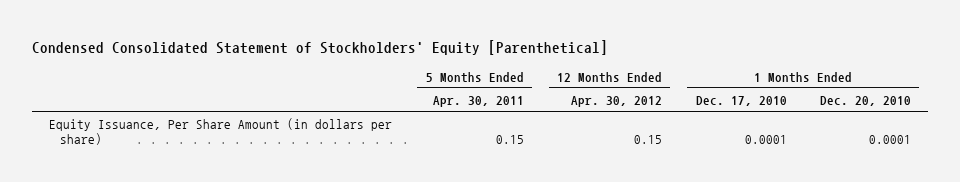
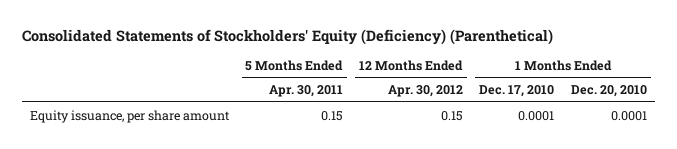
[32,40,609,56] Condensed Consolidated Statement of Stockholders' Equity [Parenthetical] -> [21,28,553,45] Consolidated Statements of Stockholders' Equity (Deficiency) (Parenthetical)
[49,117,393,145] Equity Issuance, Per Share Amount (in dollars per share) -> [30,109,231,123] Equity issuance, per share amount

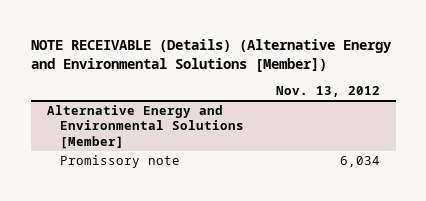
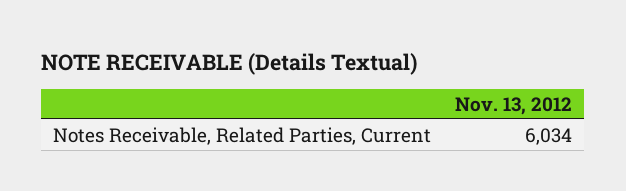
[30,38,392,72] NOTE RECEIVABLE (Details) (Alternative Energy and Environmental Solutions [Member]) -> [41,53,418,76] NOTE RECEIVABLE (Details Textual)
[46,105,245,149] Alternative Energy and Environmental Solutions [Member] -> none
[60,155,181,169] Promissory note -> [53,126,432,145] Notes Receivable, Related Parties, Current

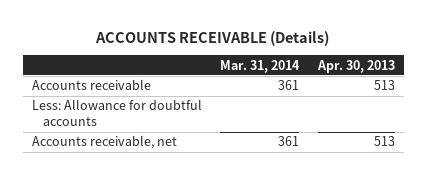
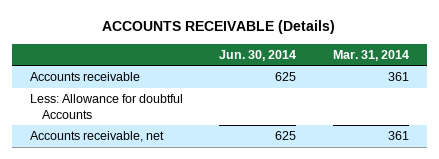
[316,59,395,73] Apr. 30, 2013 -> none
none -> [219,49,297,61] Jun. 30, 2014
[32,99,203,127] Less: Allowance for doubtful accounts -> [30,94,184,119] Less: Allowance for doubtful Accounts

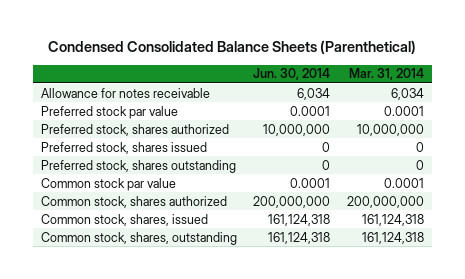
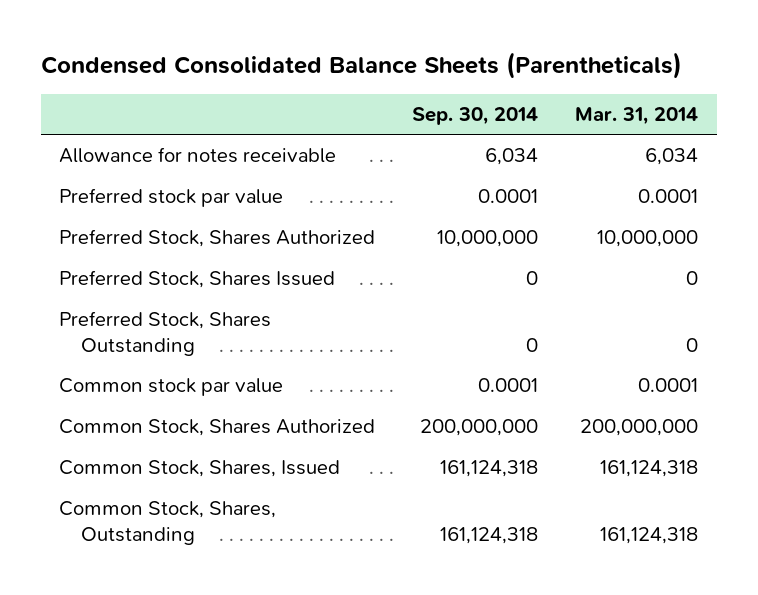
[48,40,417,55] Condensed Consolidated Balance Sheets (Parenthetical) -> [40,52,682,80] Condensed Consolidated Balance Sheets (Parentheticals)
[253,68,331,81] Jun. 30, 2014 -> none
none -> [412,107,539,126] Sep. 30, 2014
[40,123,229,136] Preferred stock, shares authorized -> [59,229,376,248] Preferred Stock, Shares Authorized
[40,141,207,154] Preferred stock, shares issued -> [59,270,336,289] Preferred Stock, Shares Issued
[40,159,236,173] Preferred stock, shares outstanding -> [59,311,272,357] Preferred Stock, Shares Outstanding
[40,195,227,208] Common stock, shares authorized -> [59,419,376,437] Common Stock, Shares Authorized
[40,213,208,226] Common stock, shares, issued -> [59,460,341,478] Common Stock, Shares, Issued
[40,231,237,245] Common stock, shares, outstanding -> [59,501,277,546] Common Stock, Shares, Outstanding

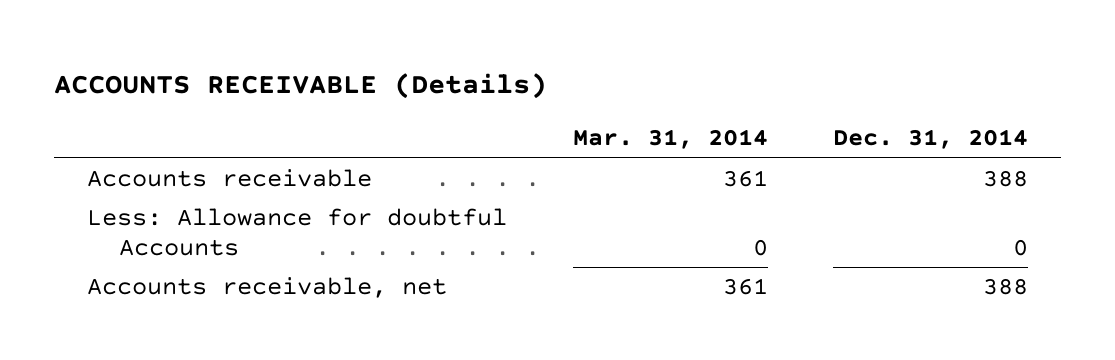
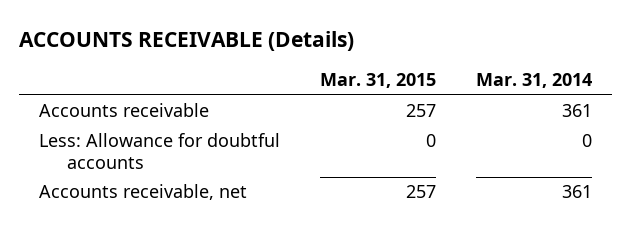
[833,129,1029,150] Dec. 31, 2014 -> none
none -> [319,73,436,89] Mar. 31, 2015
[86,208,507,257] Less: Allowance for doubtful Accounts -> [38,133,280,169] Less: Allowance for doubtful accounts

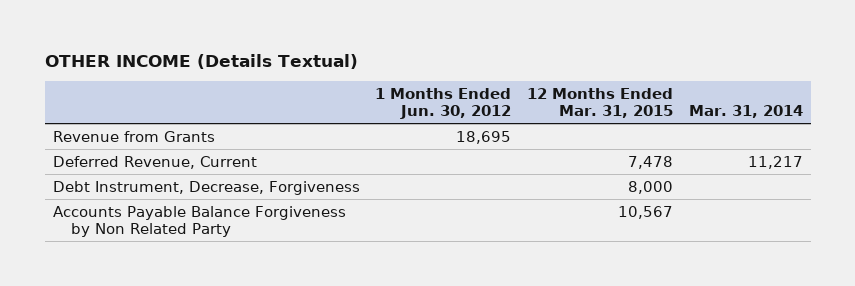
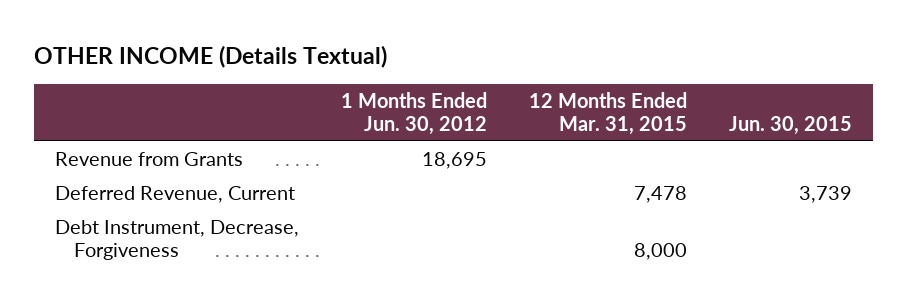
[688,104,803,118] Mar. 31, 2014 -> none
none -> [728,115,852,135] Jun. 30, 2015
[52,205,346,237] Accounts Payable Balance Forgiveness by Non Related Party -> none

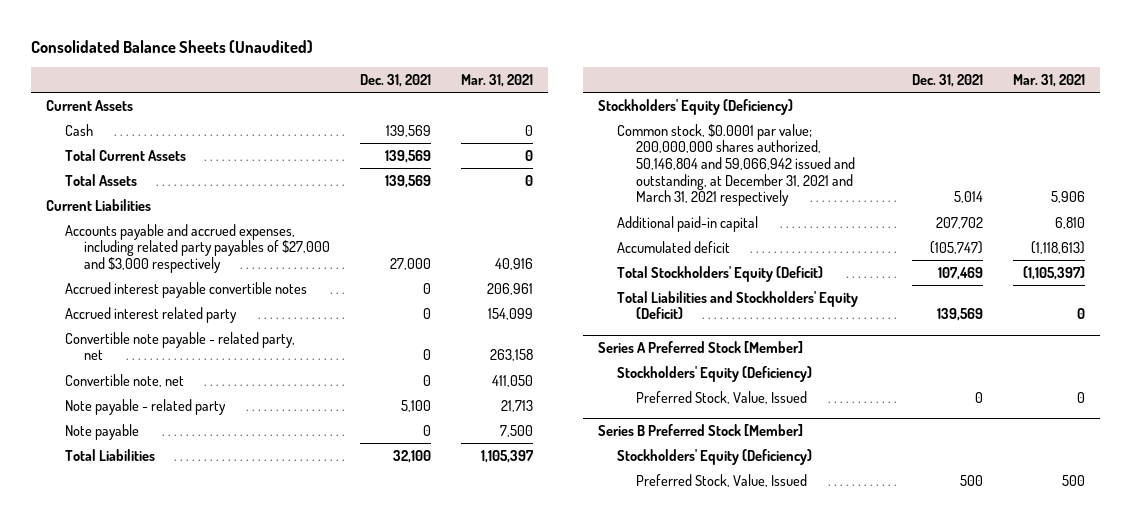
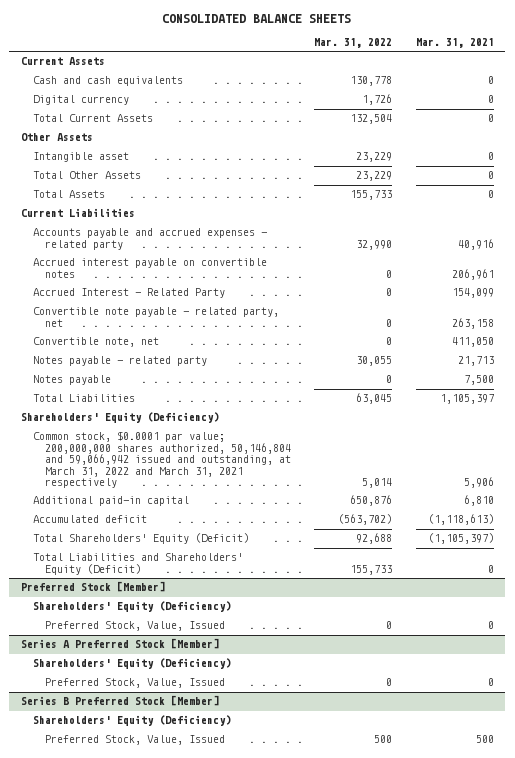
[31,40,314,54] Consolidated Balance Sheets (Unaudited) -> [162,14,352,24] CONSOLIDATED BALANCE SHEETS
[359,74,431,88] Dec. 31, 2021 -> none
none -> [314,37,393,48] Mar. 31, 2022
[64,123,93,136] Cash -> [33,76,184,87] Cash and cash equivalents
none -> [33,95,130,106] Digital currency
none -> [21,133,94,142] Other Assets
none -> [33,152,130,163] Intangible asset
none -> [33,171,142,180] Total Other Assets
[64,223,330,274] Accounts payable and accrued expenses, including related party payables of $27,000 and $3,000 respectively -> [33,228,268,250] Accounts payable and accrued expenses - related party
[64,281,307,298] Accrued interest payable convertible notes -> [33,258,268,278] Accrued interest payable on convertible notes
[64,306,237,323] Accrued interest related party -> [33,288,226,299] Accrued Interest - Related Party
[64,398,226,415] Note payable - related party -> [33,356,208,367] Notes payable - related party
[64,423,139,440] Note payable -> [33,375,112,386] Notes payable
[598,98,794,115] Stockholders' Equity (Deficiency) -> [21,412,220,424] Shareholders' Equity (Deficiency)
[617,123,856,207] Common stock, $0.0001 par value; 200,000,000 shares authorized, 50,146,804 and 59,066,942 issued and outstanding, at December 31, 2021 and March 31, 2021 respectively -> [33,431,292,488] Common stock, $0.0001 par value; 200,000,000 shares authorized, 50,146,804 and 59,066,942 issued and outstanding, at March 31, 2022 and March 31, 2021 respectively
[617,265,824,282] Total Stockholders' Equity (Deficit) -> [33,533,250,545] Total Shareholders' Equity (Deficit)
[617,290,859,320] Total Liabilities and Stockholders' Equity (Deficit) -> [33,553,244,575] Total Liabilities and Shareholders' Equity (Deficit)
none -> [21,581,166,593] Preferred Stock [Member]
none -> [33,601,232,613] Shareholders' Equity (Deficiency)
none -> [45,621,226,632] Preferred Stock, Value, Issued
[617,365,813,382] Stockholders' Equity (Deficiency) -> [33,658,232,670] Shareholders' Equity (Deficiency)
[617,448,813,465] Stockholders' Equity (Deficiency) -> [33,715,232,727] Shareholders' Equity (Deficiency)

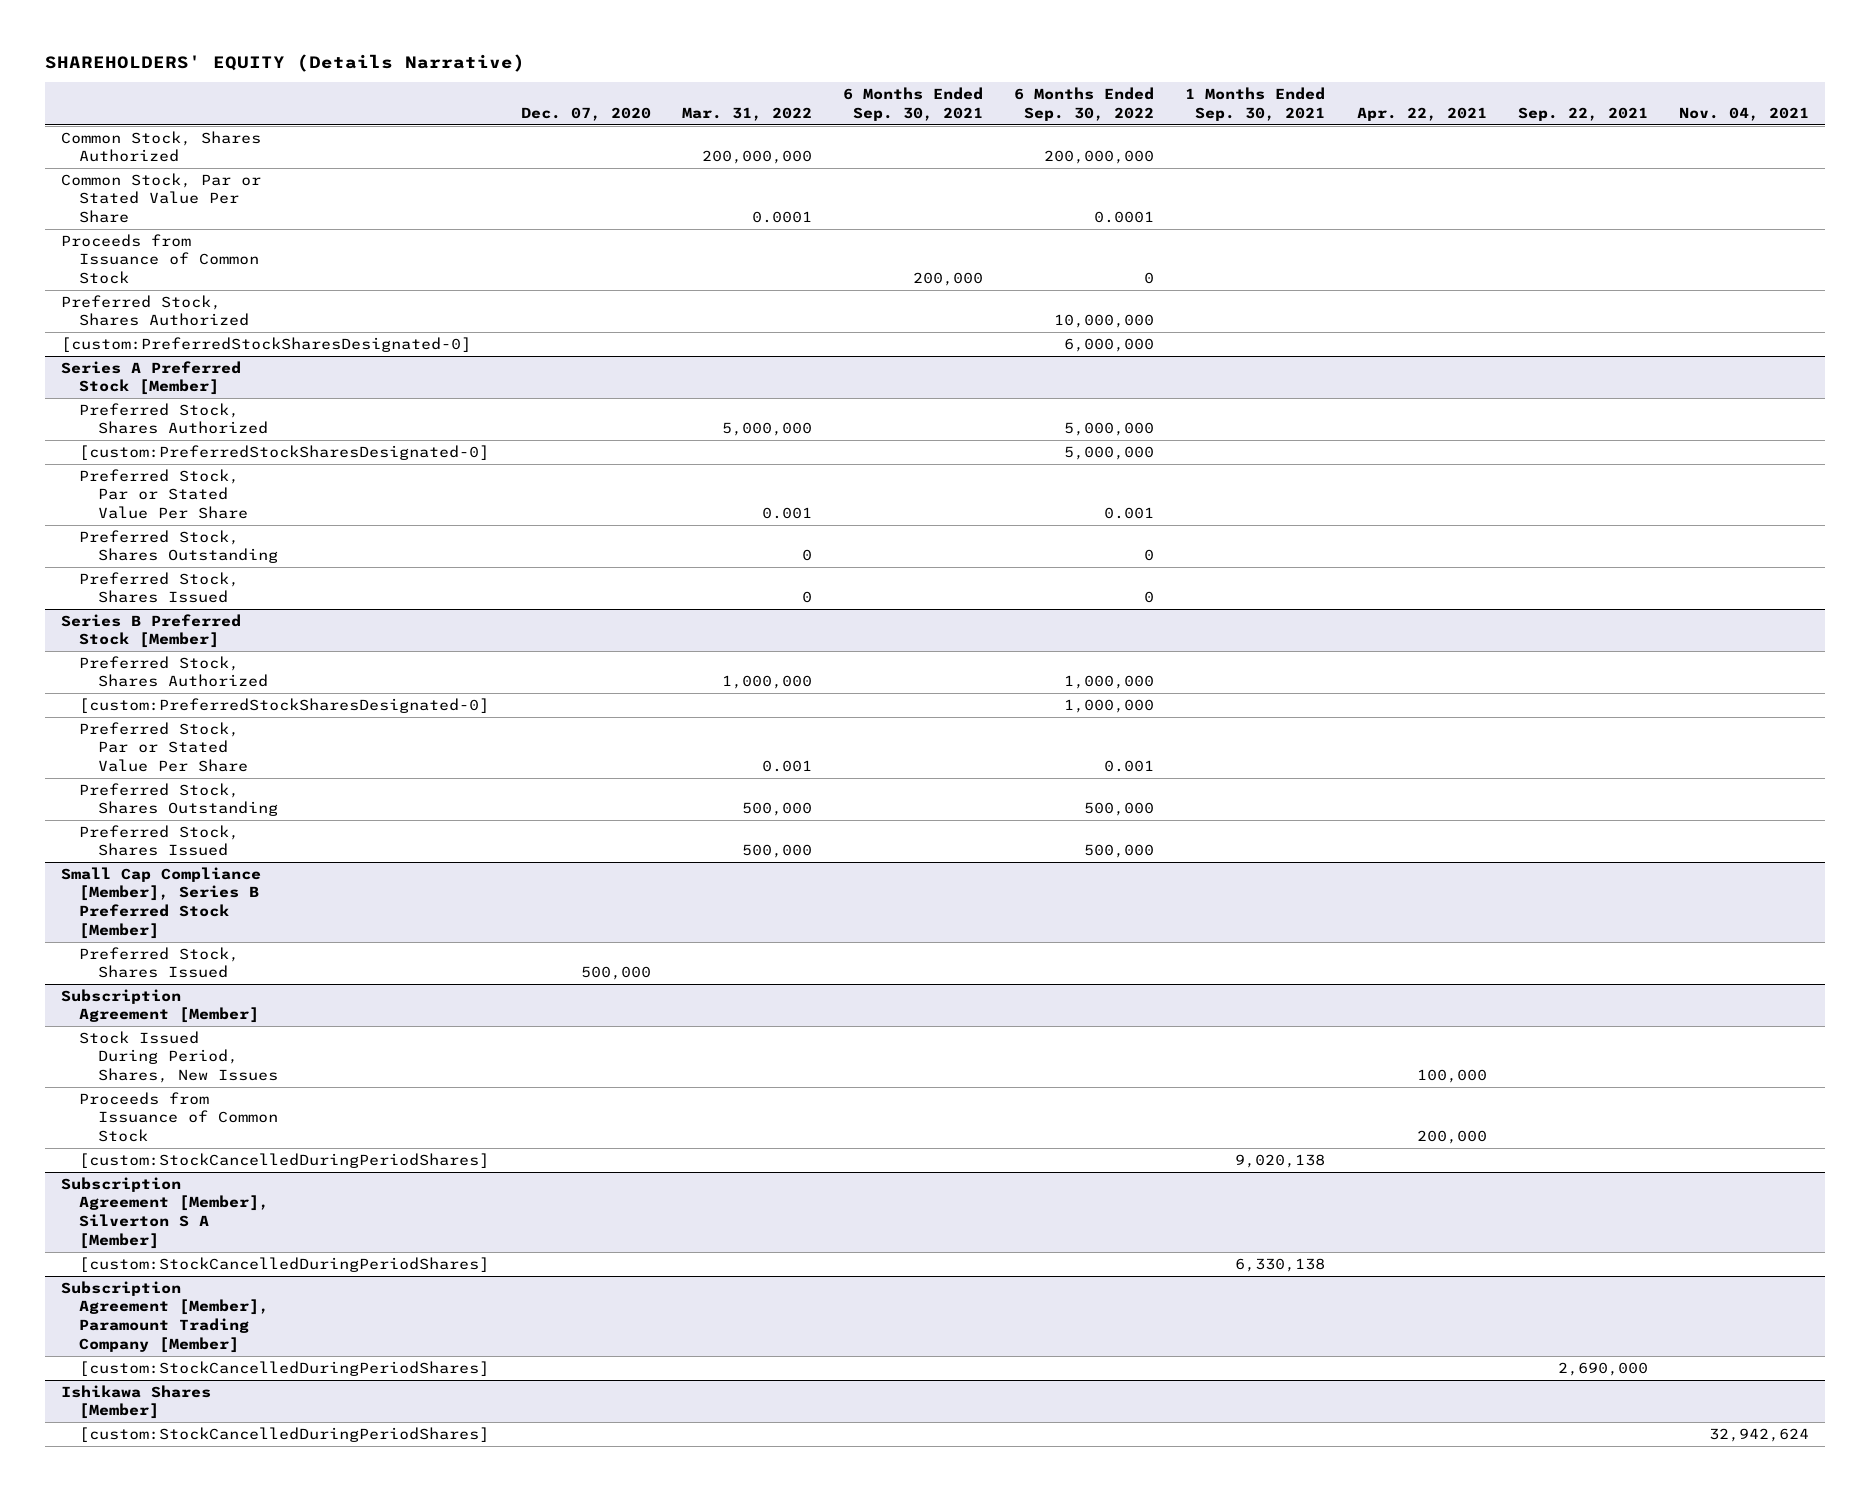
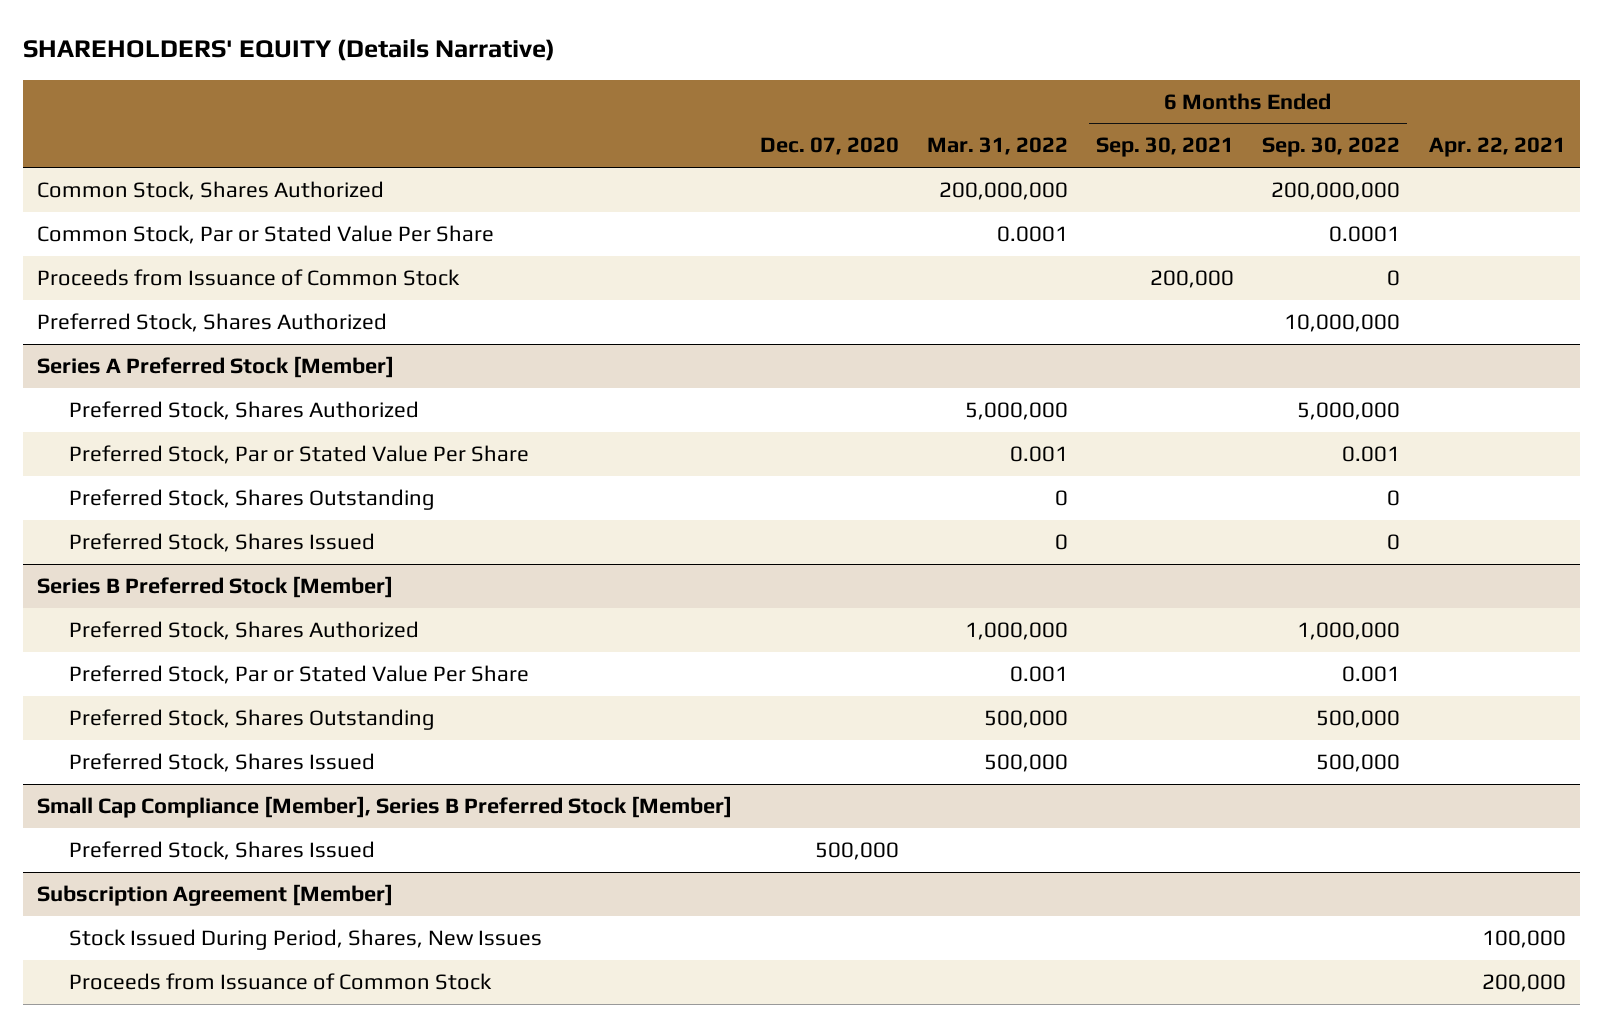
[1185,87,1326,121] 1 Months Ended Sep. 30, 2021 -> none
[1517,106,1648,121] Sep. 22, 2021 -> none
[1678,106,1809,121] Nov. 04, 2021 -> none
[61,336,472,352] [custom:PreferredStockSharesDesignated-0] -> none
[79,444,490,460] [custom:PreferredStockSharesDesignated-0] -> none
[79,697,490,713] [custom:PreferredStockSharesDesignated-0] -> none
[79,1152,490,1168] [custom:StockCancelledDuringPeriodShares] -> none
[61,1176,270,1249] Subscription Agreement [Member], Silverton S A [Member] -> none
[79,1256,490,1272] [custom:StockCancelledDuringPeriodShares] -> none
[61,1280,270,1353] Subscription Agreement [Member], Paramount Trading Company [Member] -> none
[79,1360,490,1376] [custom:StockCancelledDuringPeriodShares] -> none
[61,1384,212,1420] Ishikawa Shares [Member] -> none
[79,1426,490,1442] [custom:StockCancelledDuringPeriodShares] -> none

